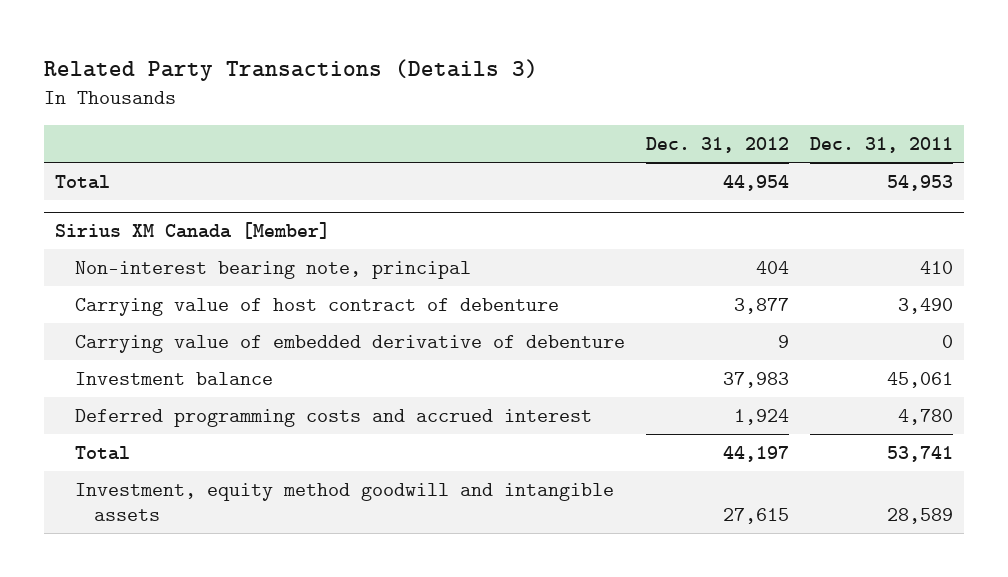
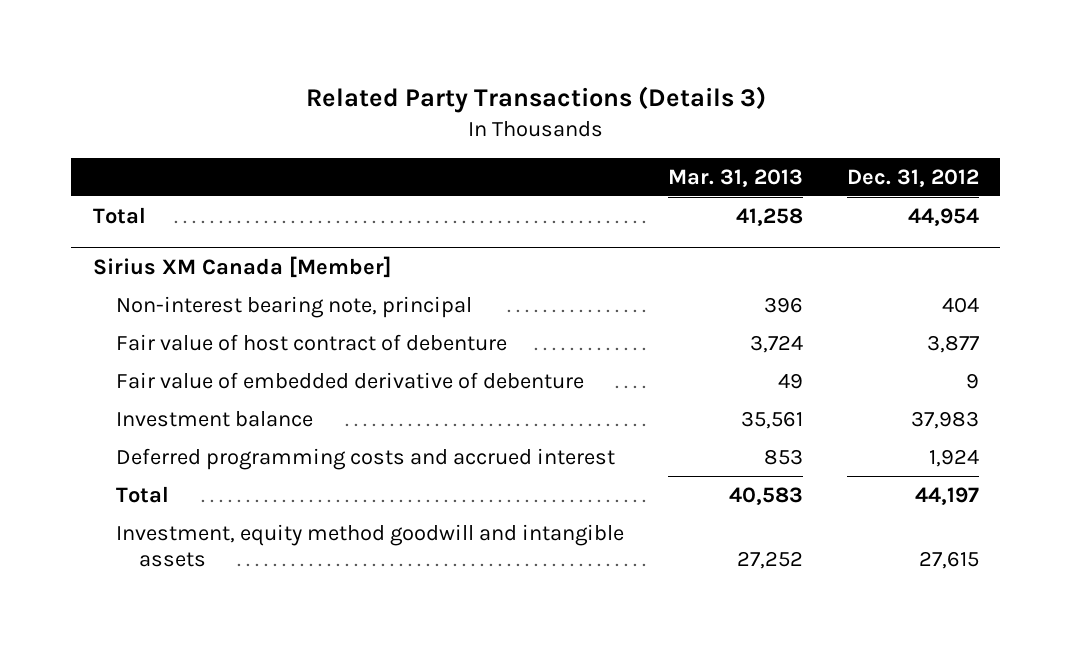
[810,137,954,154] Dec. 31, 2011 -> none
none -> [667,168,803,187] Mar. 31, 2013
[74,297,559,316] Carrying value of host contract of debenture -> [116,333,508,351] Fair value of host contract of debenture
[74,334,625,353] Carrying value of embedded derivative of debenture -> [116,371,585,389] Fair value of embedded derivative of debenture

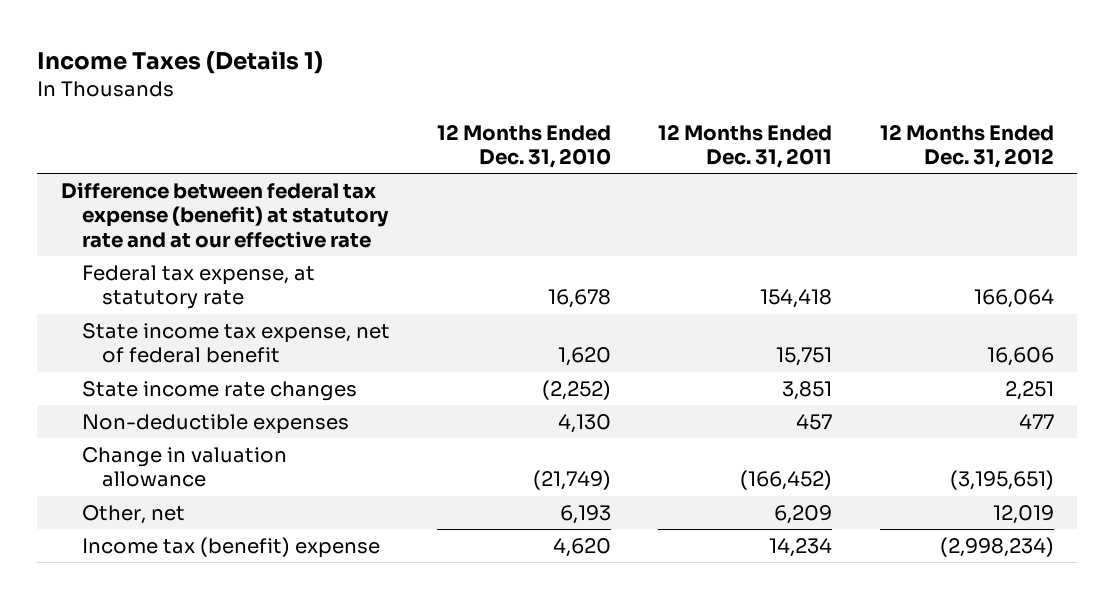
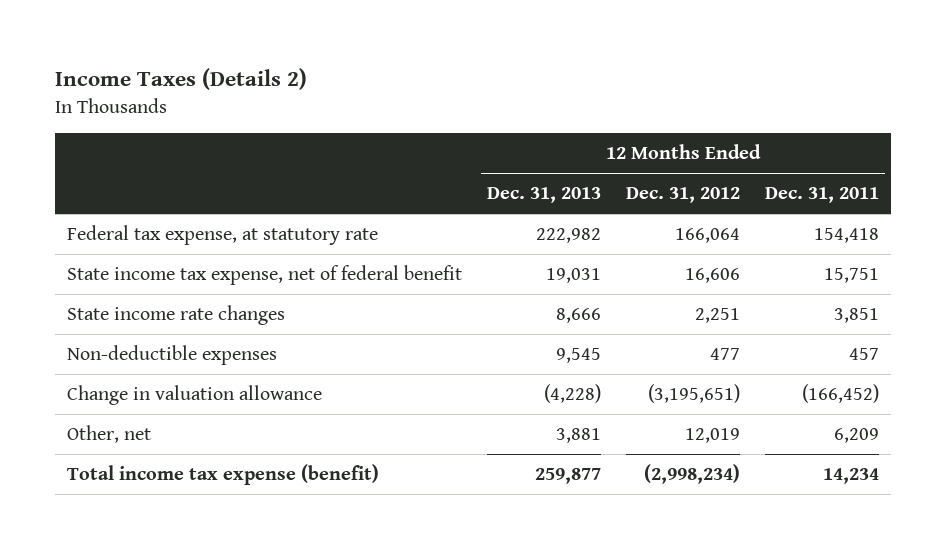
[37,50,324,74] Income Taxes (Details 1) -> [54,68,307,91] Income Taxes (Details 2)
[436,123,611,168] 12 Months Ended Dec. 31, 2010 -> none
none -> [487,187,602,204] Dec. 31, 2013
[61,182,389,248] Difference between federal tax expense (benefit) at statutory rate and at our effective rate -> none
[81,537,380,559] Income tax (benefit) expense -> [67,464,380,486] Total income tax expense (benefit)

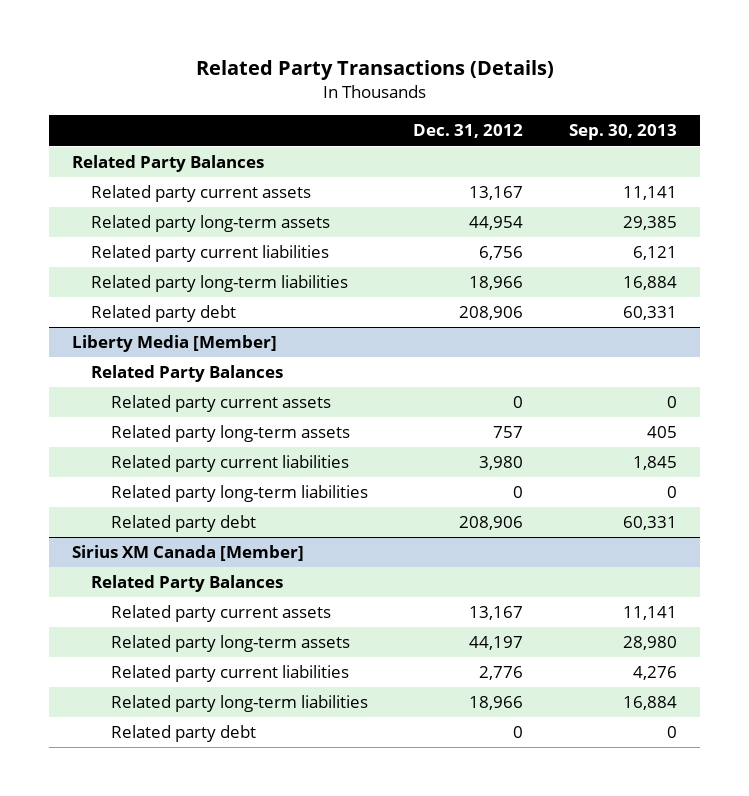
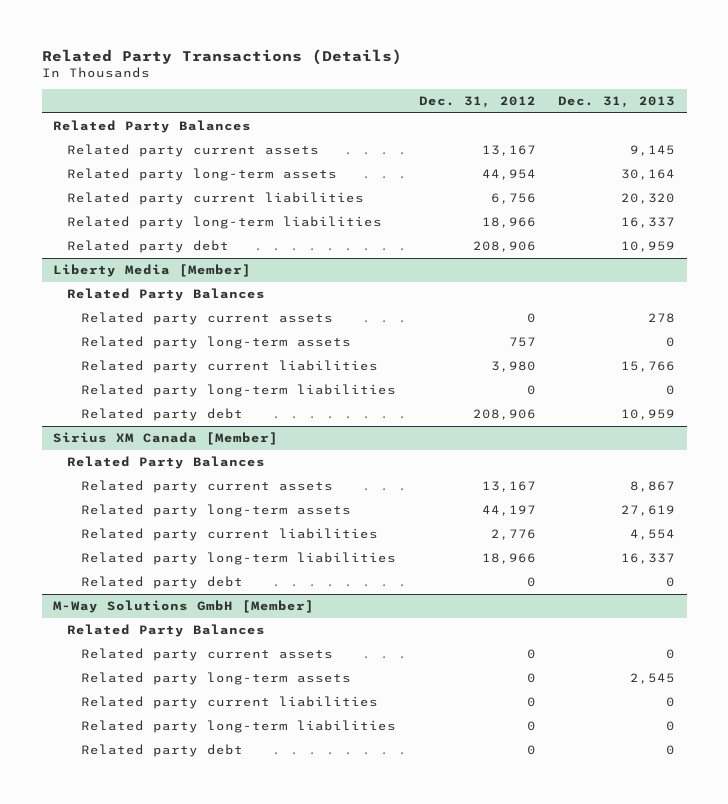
[569,124,678,141] Sep. 30, 2013 -> none
none -> [558,95,676,108] Dec. 31, 2013
none -> [53,600,315,614] M-Way Solutions GmbH [Member]
none -> [67,624,266,638] Related Party Balances
none -> [81,648,334,662] Related party current assets
none -> [81,672,352,686] Related party long-term assets
none -> [81,696,379,710] Related party current liabilities
none -> [81,720,397,734] Related party long-term liabilities
none -> [81,744,244,758] Related party debt

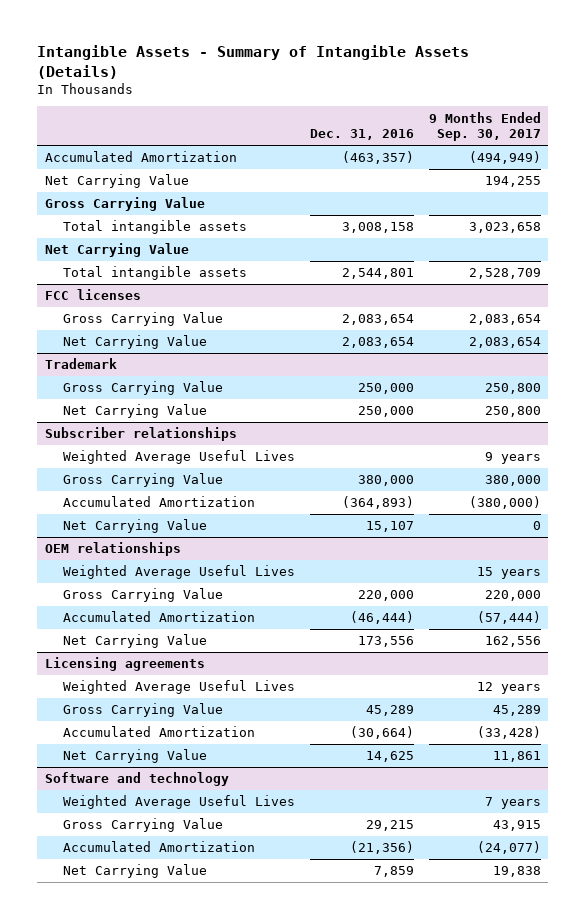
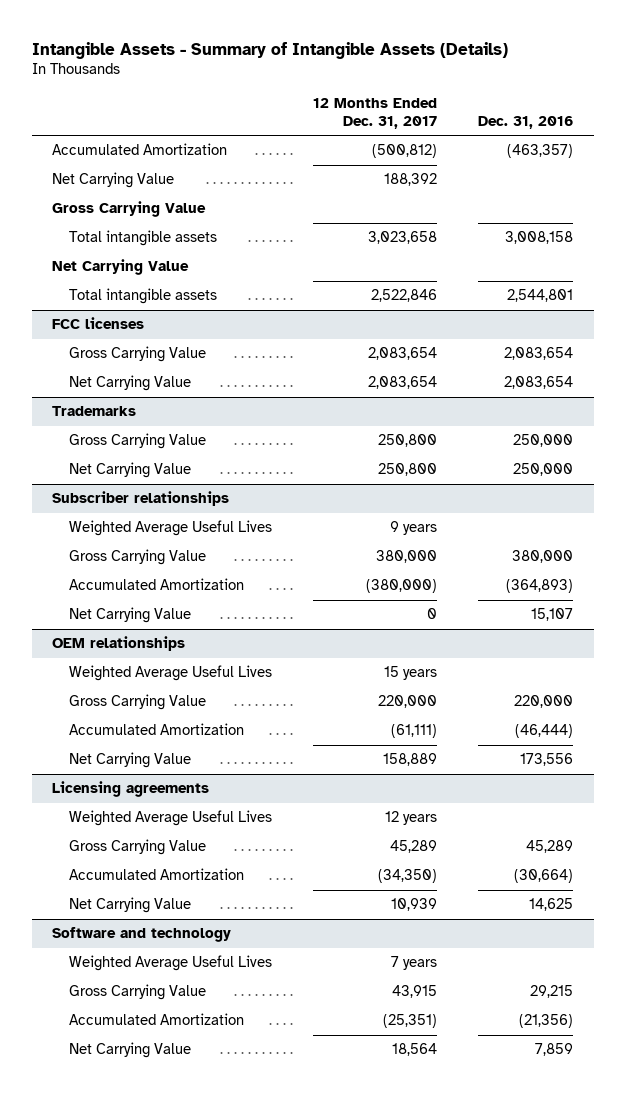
[428,111,541,142] 9 Months Ended Sep. 30, 2017 -> none
none -> [313,98,438,129] 12 Months Ended Dec. 31, 2017
[44,358,117,370] Trademark -> [52,406,137,417] Trademarks

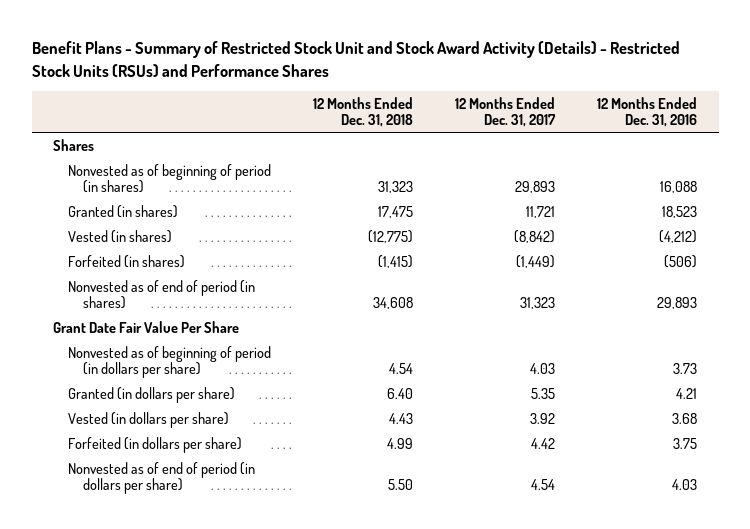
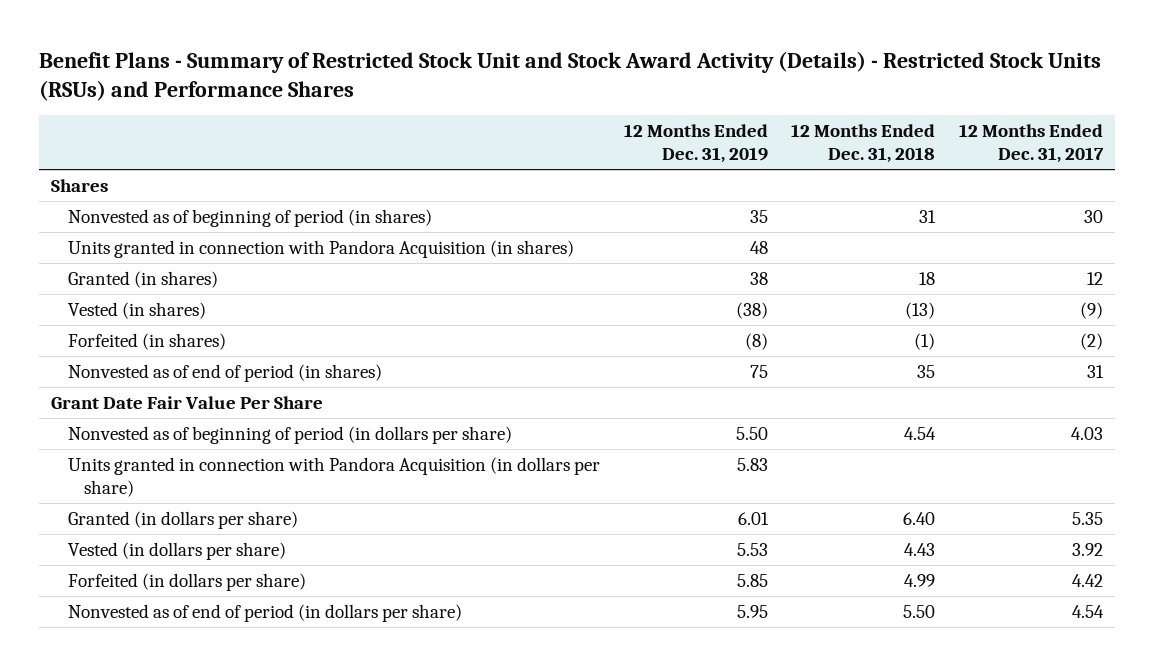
[597,96,698,128] 12 Months Ended Dec. 31, 2016 -> none
none -> [623,123,768,164] 12 Months Ended Dec. 31, 2019
[378,181,414,194] 31,323 -> [919,209,937,223] 31
[515,181,556,194] 29,893 -> [1084,209,1104,223] 30
none -> [67,239,574,258] Units granted in connection with Pandora Acquisition (in shares)
[378,205,414,218] 17,475 -> [919,271,936,285] 18
[526,205,556,218] 11,721 -> [1087,271,1104,285] 12
[368,229,414,243] (12,775) -> [905,301,936,319] (13)
[514,229,556,243] (8,842) -> [1080,301,1104,319] (9)
[378,254,414,268] (1,415) -> [914,332,936,350] (1)
[516,254,556,268] (1,449) -> [1080,332,1104,350] (2)
[373,297,414,310] 34,608 -> [917,364,936,378] 35
[520,297,556,310] 31,323 -> [1087,364,1105,378] 31
none -> [67,456,600,498] Units granted in connection with Pandora Acquisition (in dollars per share)

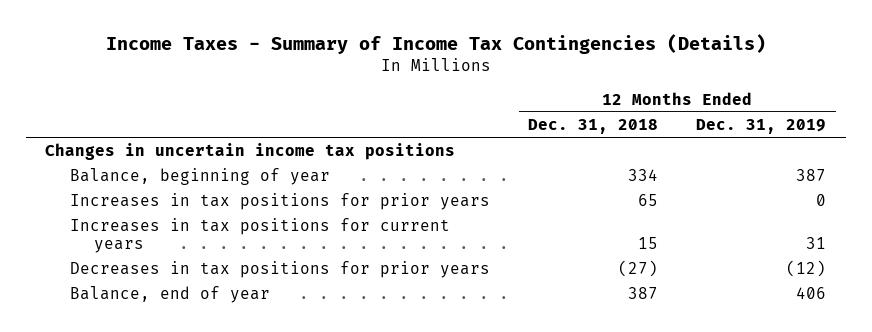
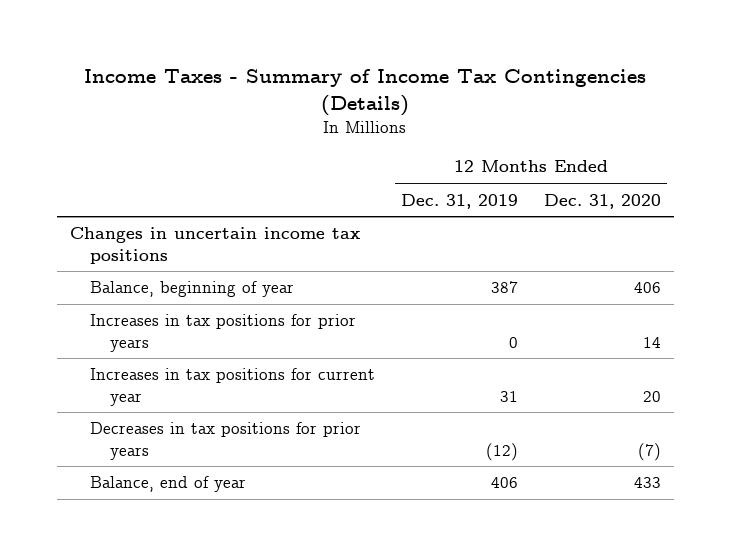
[528,118,659,134] Dec. 31, 2018 -> none
none -> [543,193,661,209] Dec. 31, 2020
[69,218,450,254] Increases in tax positions for current years -> [90,368,376,406] Increases in tax positions for current year

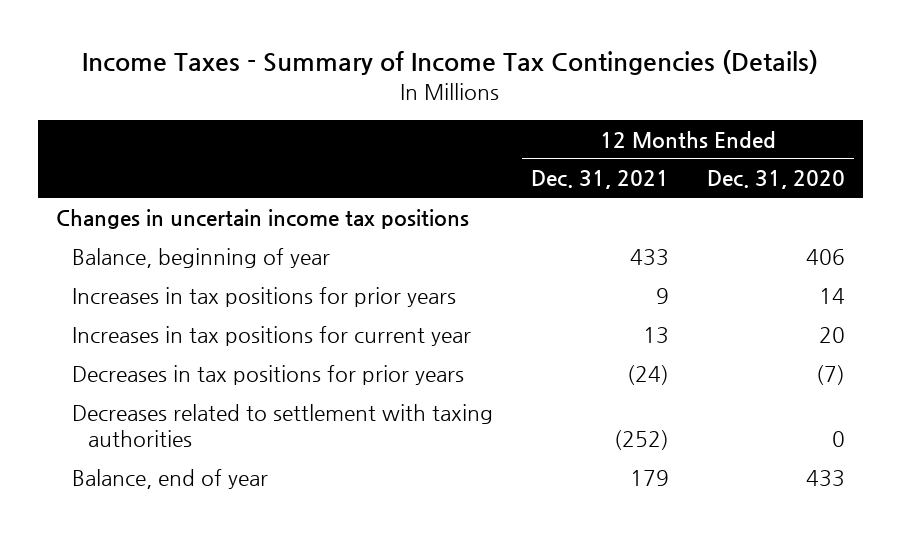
[401,193,519,209] Dec. 31, 2019 -> none
none -> [530,170,669,190] Dec. 31, 2021
none -> [72,403,494,448] Decreases related to settlement with taxing authorities

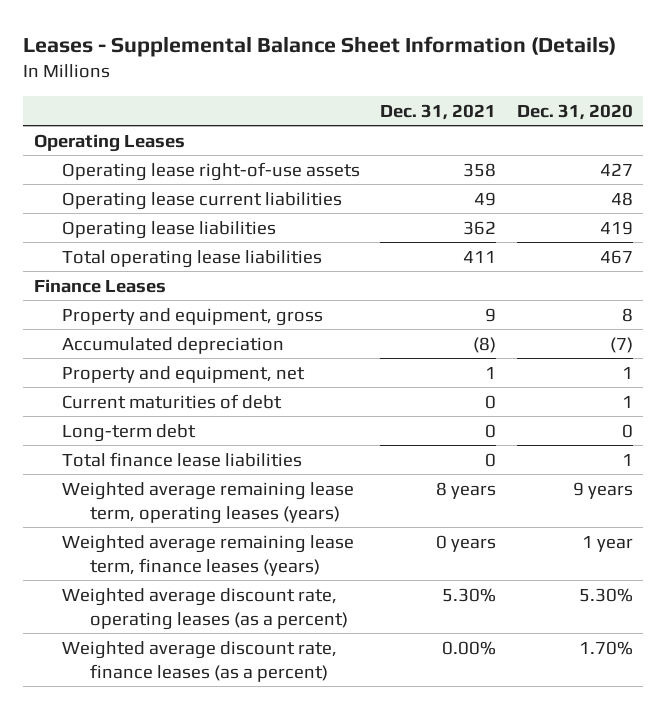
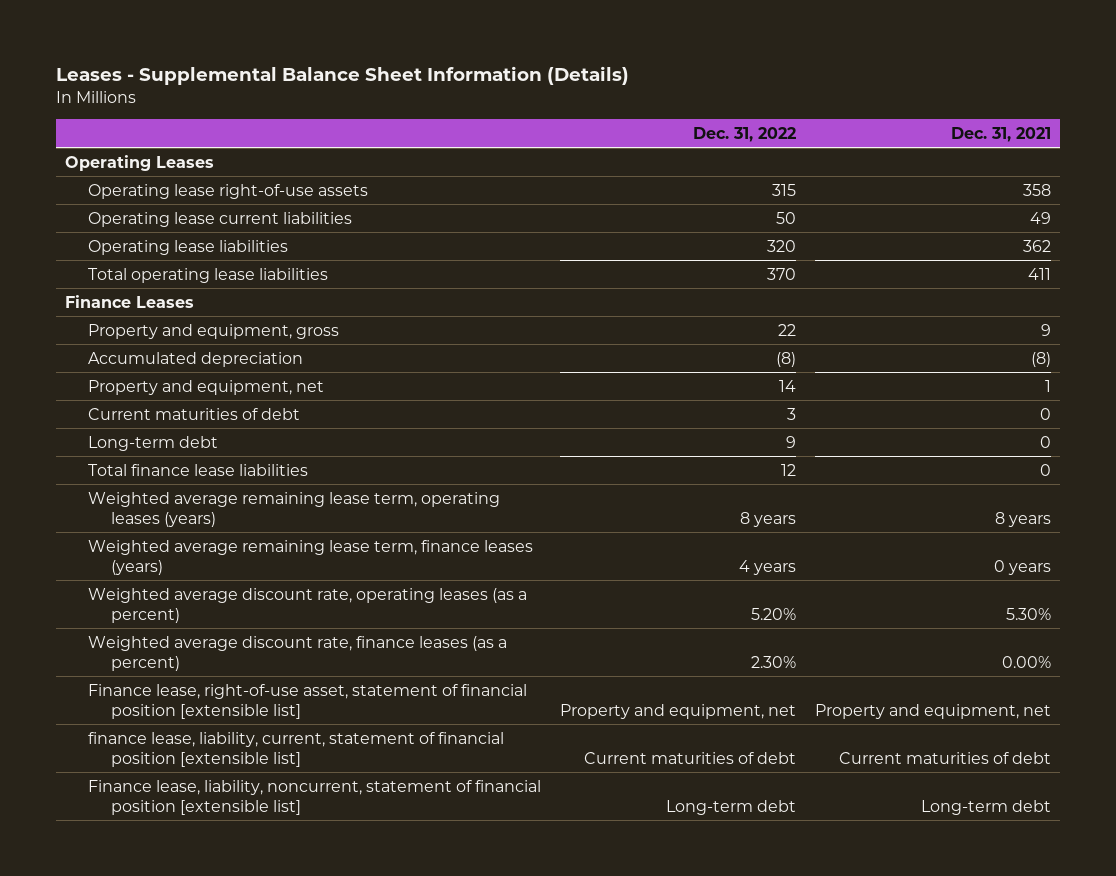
[516,103,633,120] Dec. 31, 2020 -> none
none -> [692,126,796,142] Dec. 31, 2022
none -> [88,683,528,719] Finance lease, right-of-use asset, statement of financial position [extensible list]
none -> [88,731,505,767] finance lease, liability, current, statement of financial position [extensible list]
none -> [88,779,542,815] Finance lease, liability, noncurrent, statement of financial position [extensible list]

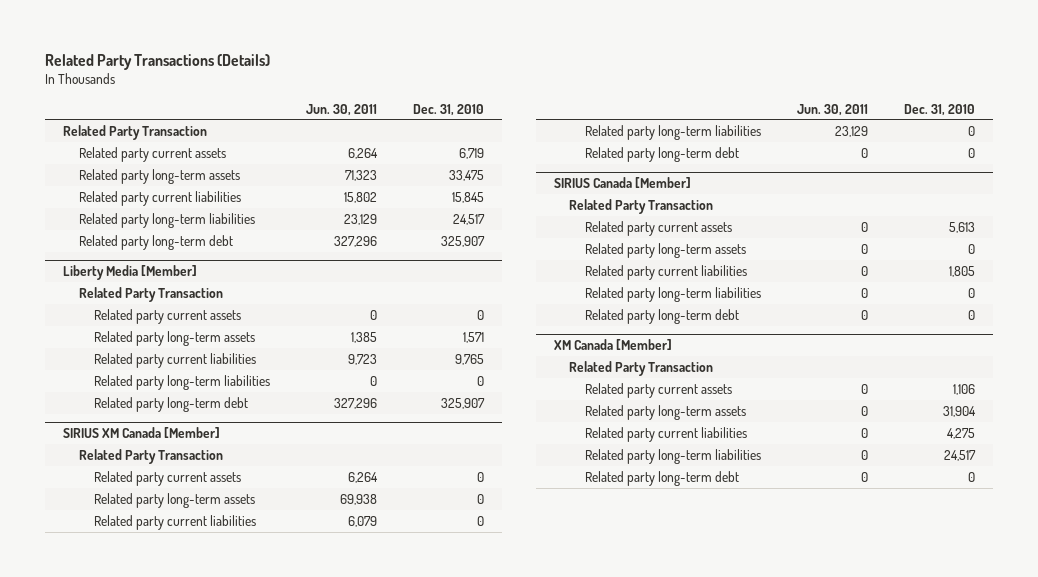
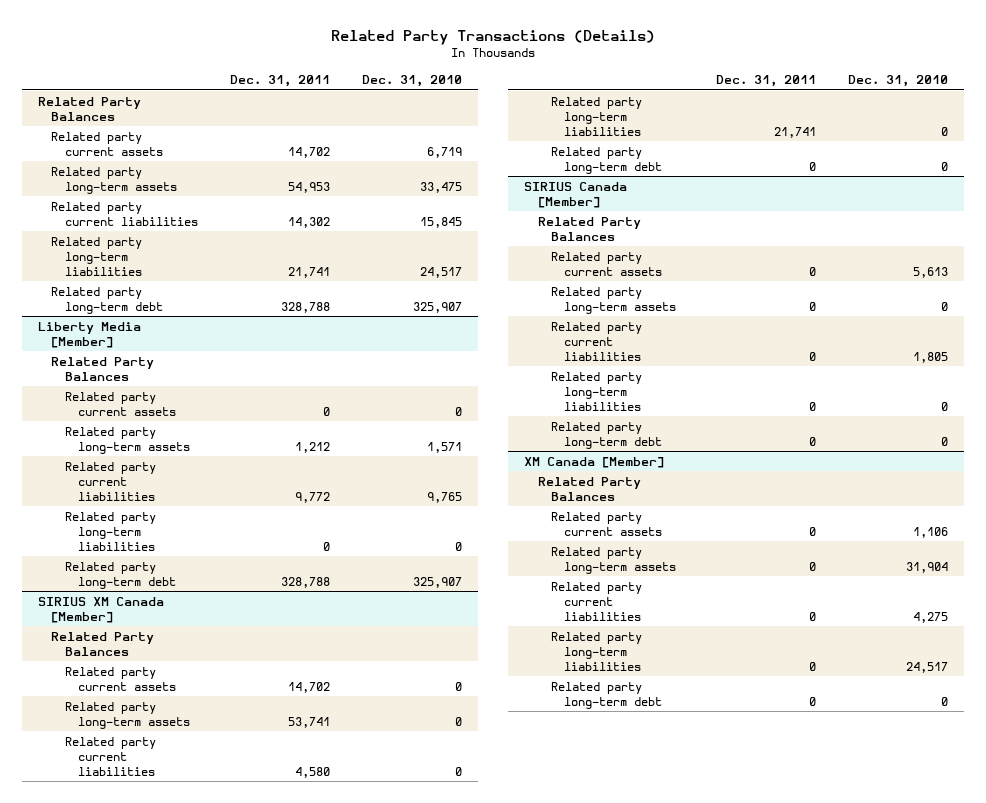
[306,103,378,116] Jun. 30, 2011 -> none
none -> [229,74,330,87] Dec. 31, 2011
[63,124,208,140] Related Party Transaction -> [38,96,142,121] Related Party Balances
[78,286,223,302] Related Party Transaction -> [51,356,155,381] Related Party Balances
[78,448,223,464] Related Party Transaction -> [51,631,155,656] Related Party Balances
[569,198,714,214] Related Party Transaction -> [537,216,641,241] Related Party Balances
[569,360,714,376] Related Party Transaction -> [537,476,641,501] Related Party Balances

